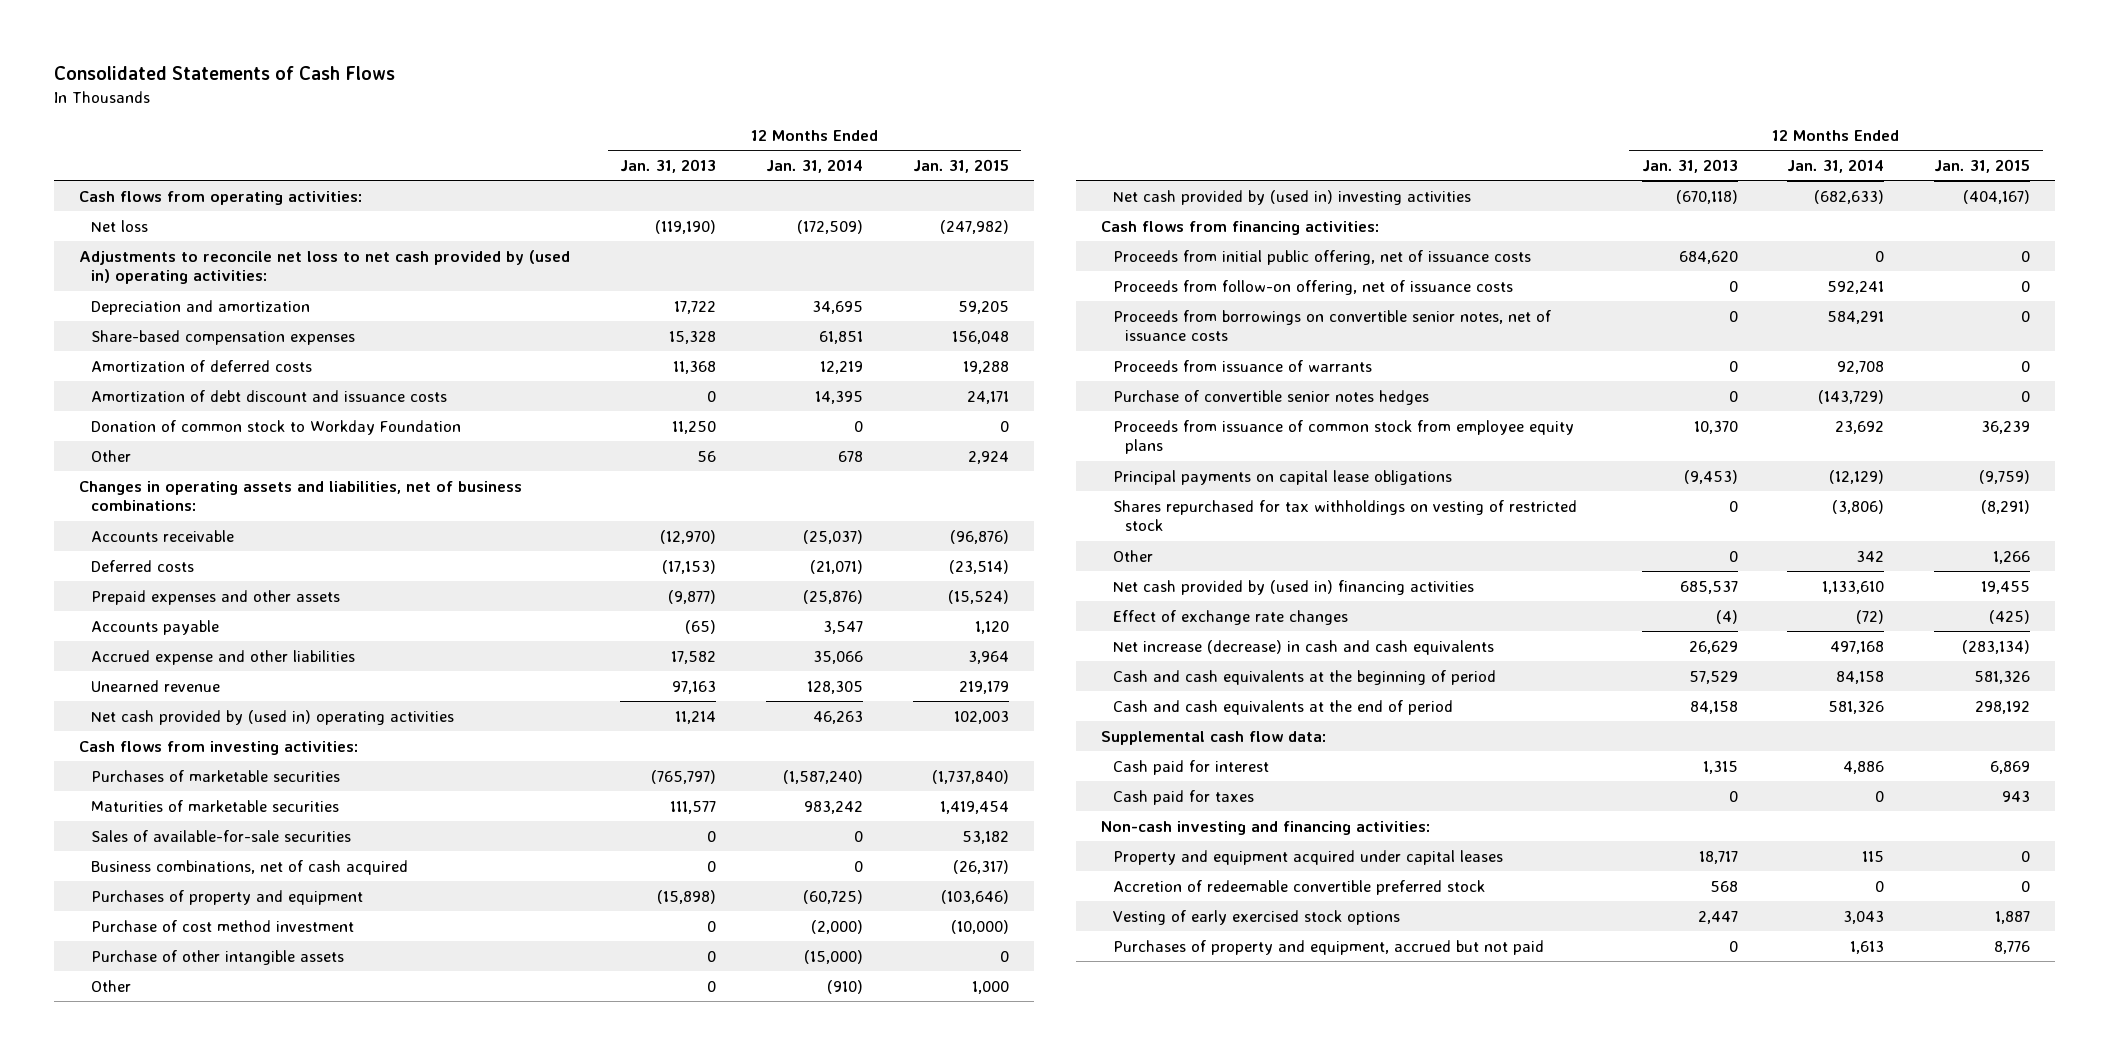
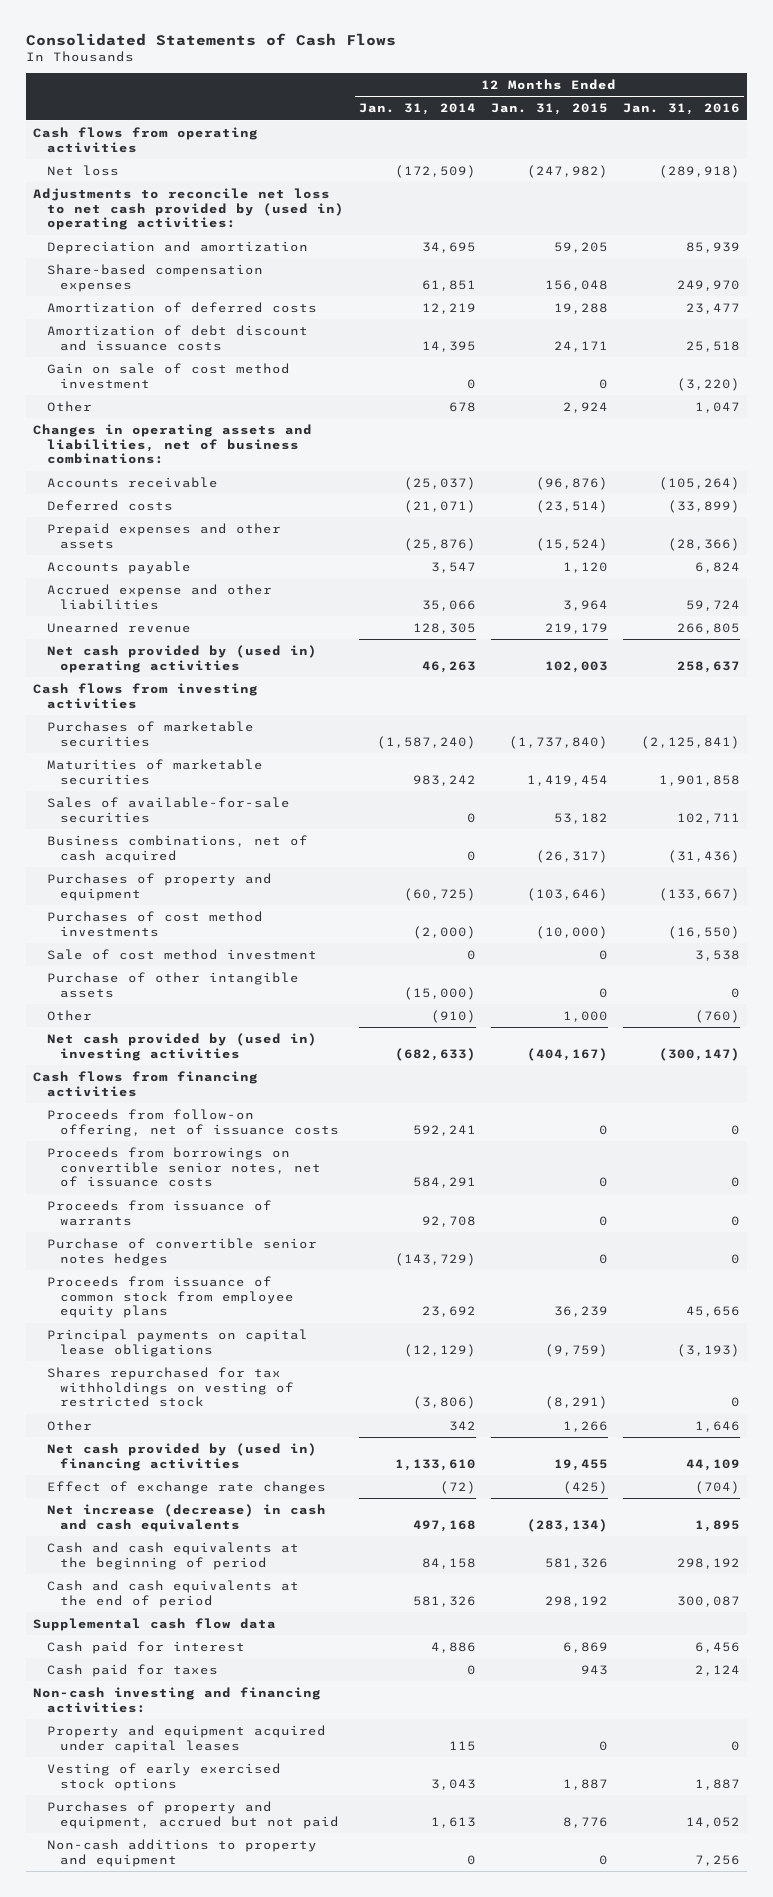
[620,158,717,173] Jan. 31, 2013 -> none
none -> [622,103,740,116] Jan. 31, 2016
[79,190,363,205] Cash flows from operating activities: -> [33,126,259,153] Cash flows from operating activities
[91,419,462,435] Donation of common stock to Workday Foundation -> none
none -> [46,362,290,389] Gain on sale of cost method investment
[79,740,359,755] Cash flows from investing activities: -> [33,682,259,709] Cash flows from investing activities
[91,919,355,932] Purchase of cost method investment -> [46,910,263,937] Purchases of cost method investments
none -> [46,948,317,960] Sale of cost method investment
[1112,249,1531,265] Proceeds from initial public offering, net of issuance costs -> none
[1100,220,1379,235] Cash flows from financing activities: -> [33,1070,259,1097] Cash flows from financing activities
[1100,730,1326,745] Supplemental cash flow data: -> [33,1617,277,1631] Supplemental cash flow data
[1112,879,1485,895] Accretion of redeemable convertible preferred stock -> none
none -> [46,1838,317,1867] Non-cash additions to property and equipment

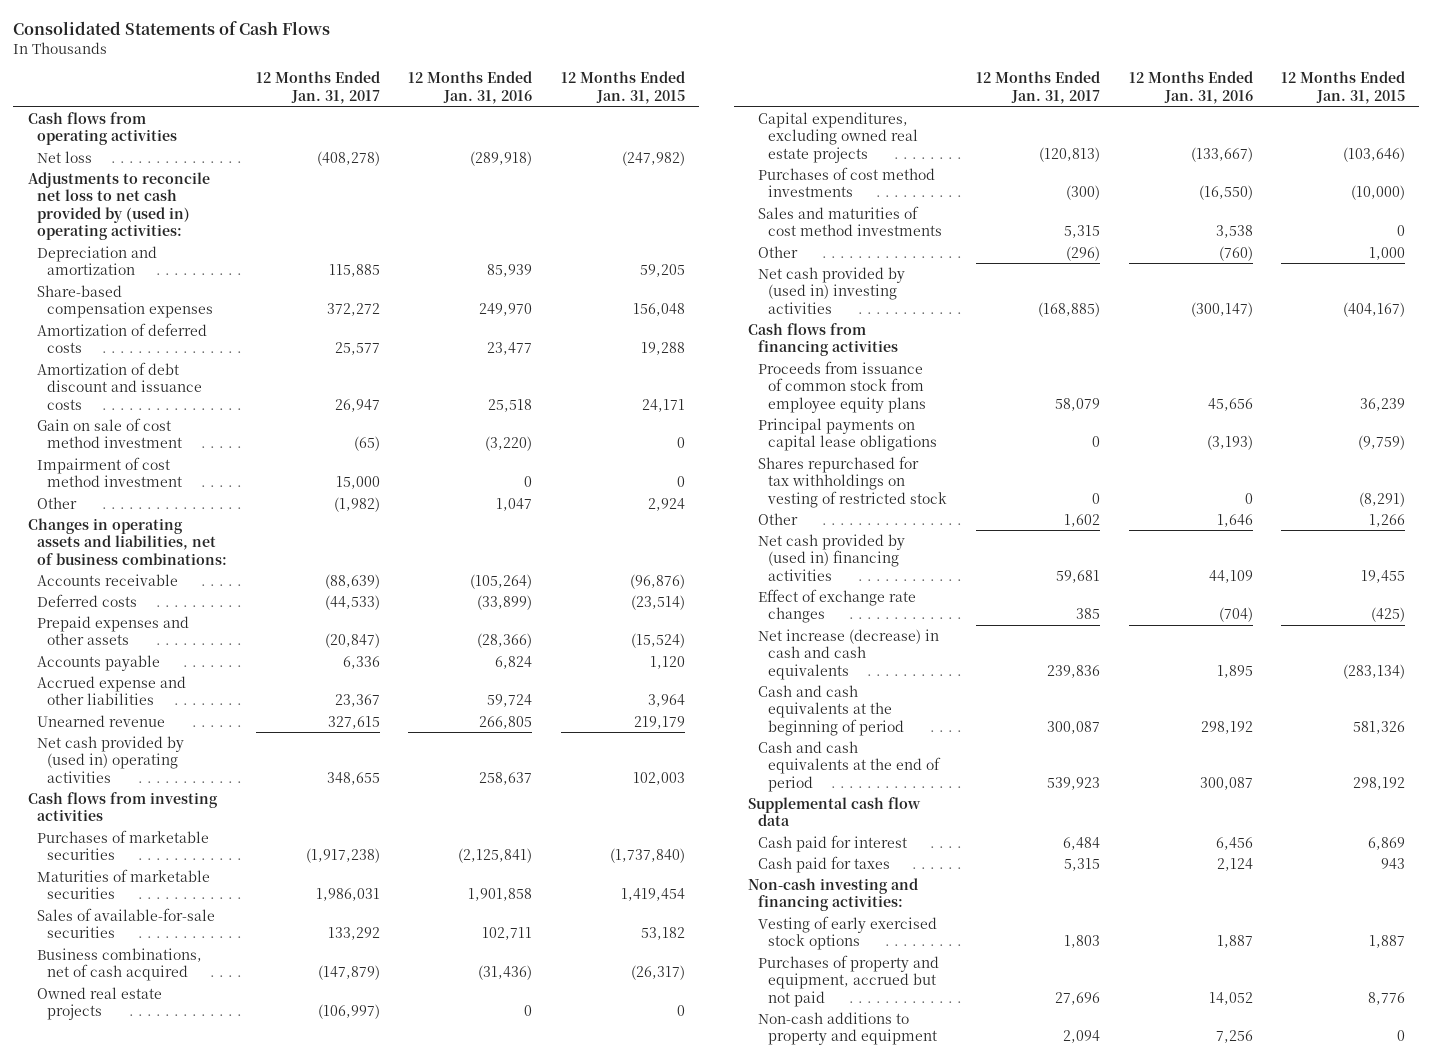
[358,103,476,116] Jan. 31, 2014 -> none
none -> [255,71,380,104] 12 Months Ended Jan. 31, 2017
none -> [37,456,183,488] Impairment of cost method investment
none -> [37,986,163,1021] Owned real estate projects
[46,872,272,901] Purchases of property and equipment -> [757,111,918,163] Capital expenditures, excluding owned real estate projects
[46,971,299,998] Purchase of other intangible assets -> none
[46,948,317,960] Sale of cost method investment -> [757,205,942,237] Sales and maturities of cost method investments
[46,1108,339,1137] Proceeds from follow-on offering, net of issuance costs -> none
[46,1146,321,1188] Proceeds from borrowings on convertible senior notes, net of issuance costs -> none
[46,1199,272,1226] Proceeds from issuance of warrants -> none
[46,1237,317,1266] Purchase of convertible senior notes hedges -> none
[46,1724,326,1753] Property and equipment acquired under capital leases -> none

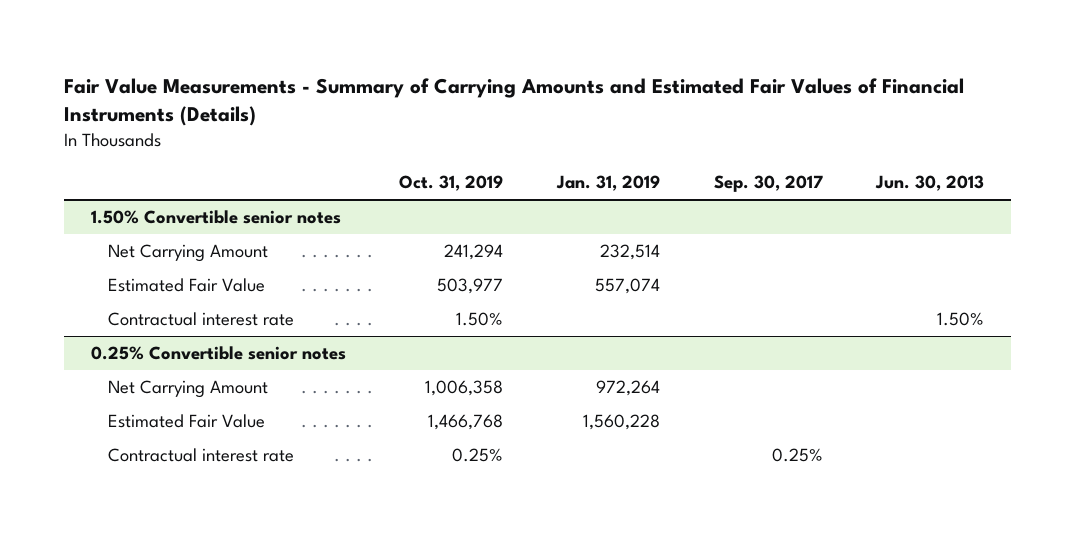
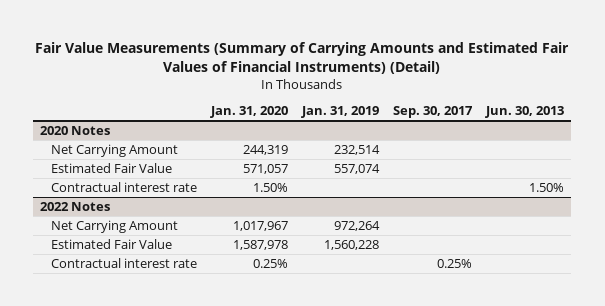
[64,77,965,127] Fair Value Measurements - Summary of Carrying Amounts and Estimated Fair Values of Financial Instruments (Details) -> [35,41,570,74] Fair Value Measurements (Summary of Carrying Amounts and Estimated Fair Values of Financial Instruments) (Detail)
[399,174,504,191] Oct. 31, 2019 -> none
none -> [210,106,289,119] Jan. 31, 2020
[90,210,341,225] 1.50% Convertible senior notes -> [40,126,111,136] 2020 Notes
[90,346,346,361] 0.25% Convertible senior notes -> none
none -> [40,202,111,212] 2022 Notes

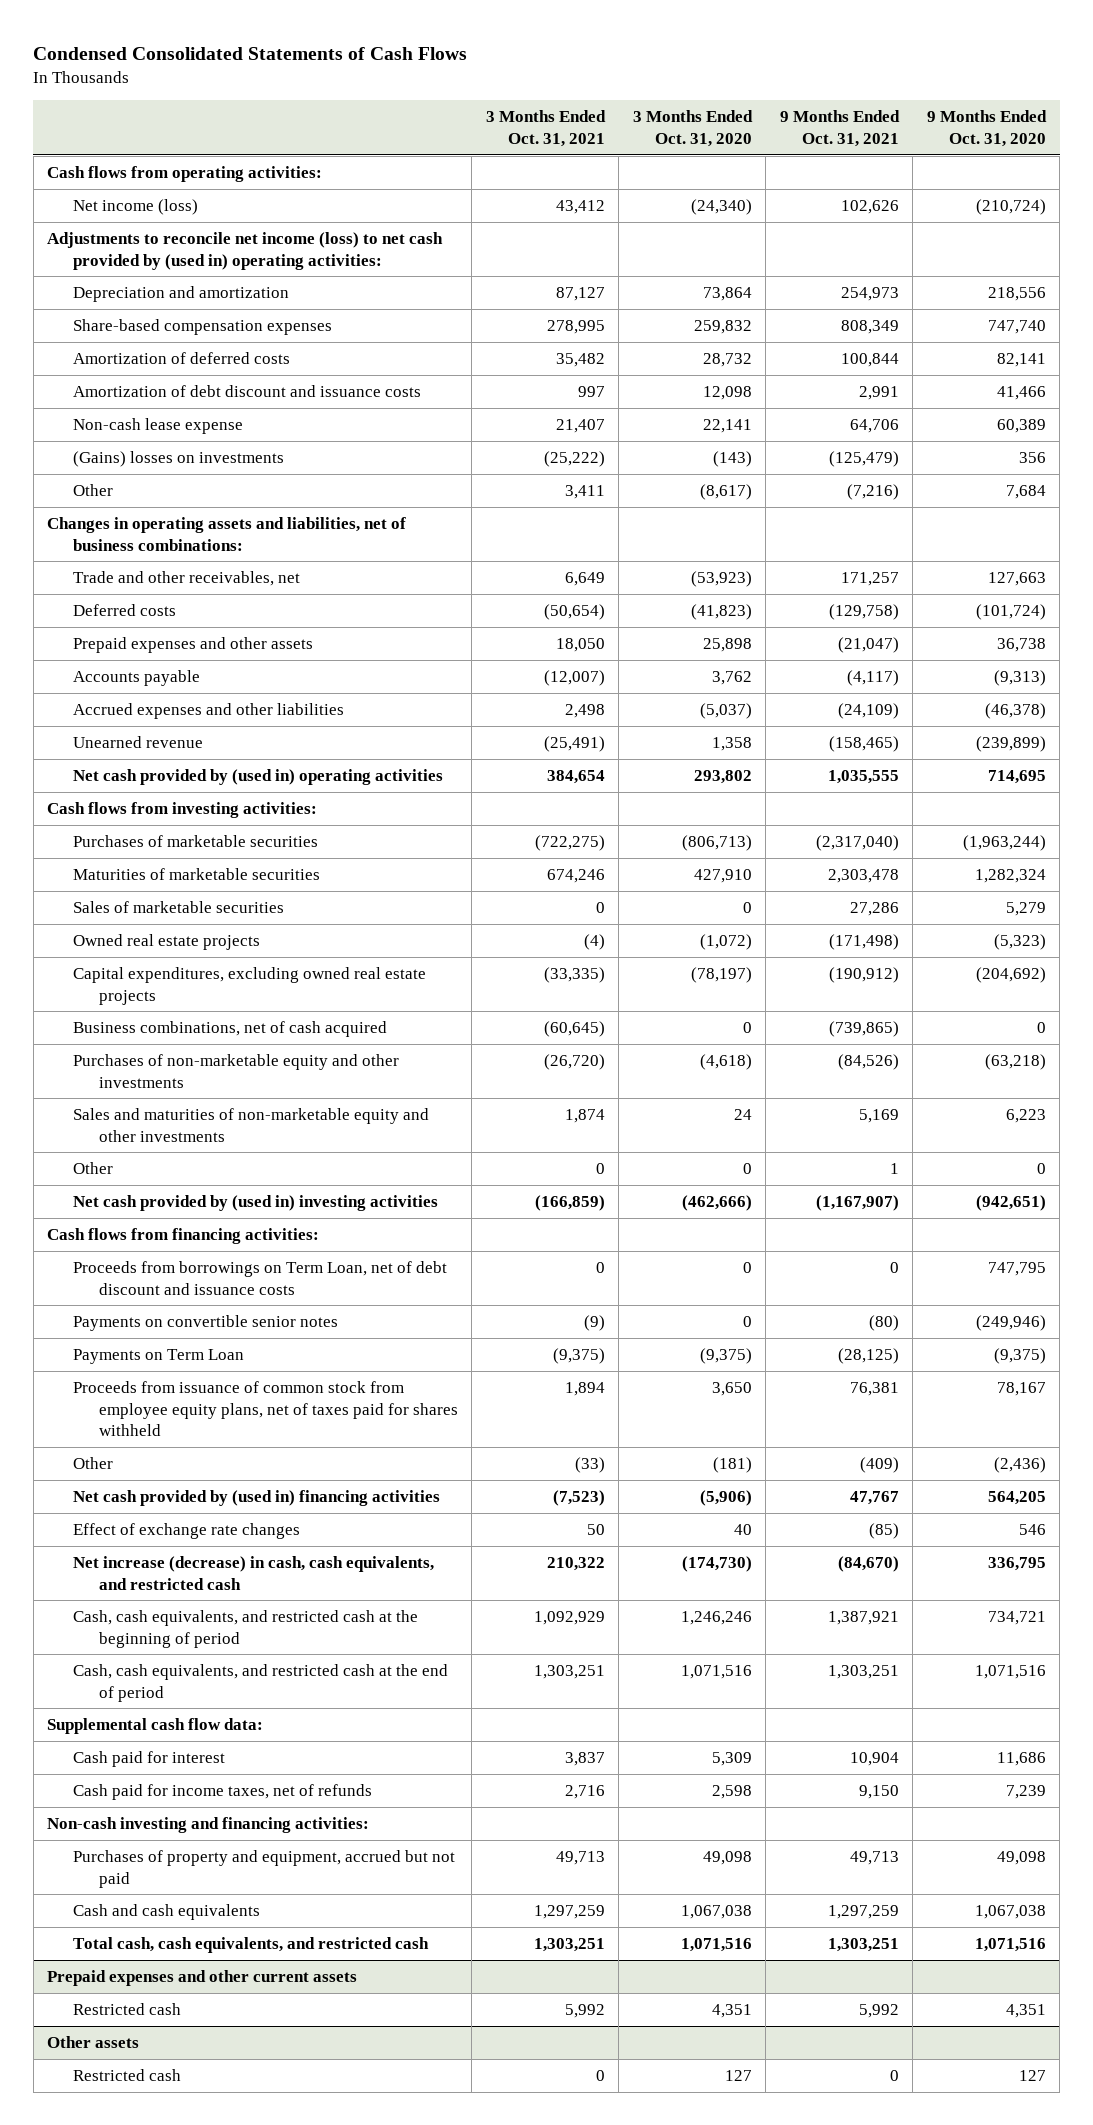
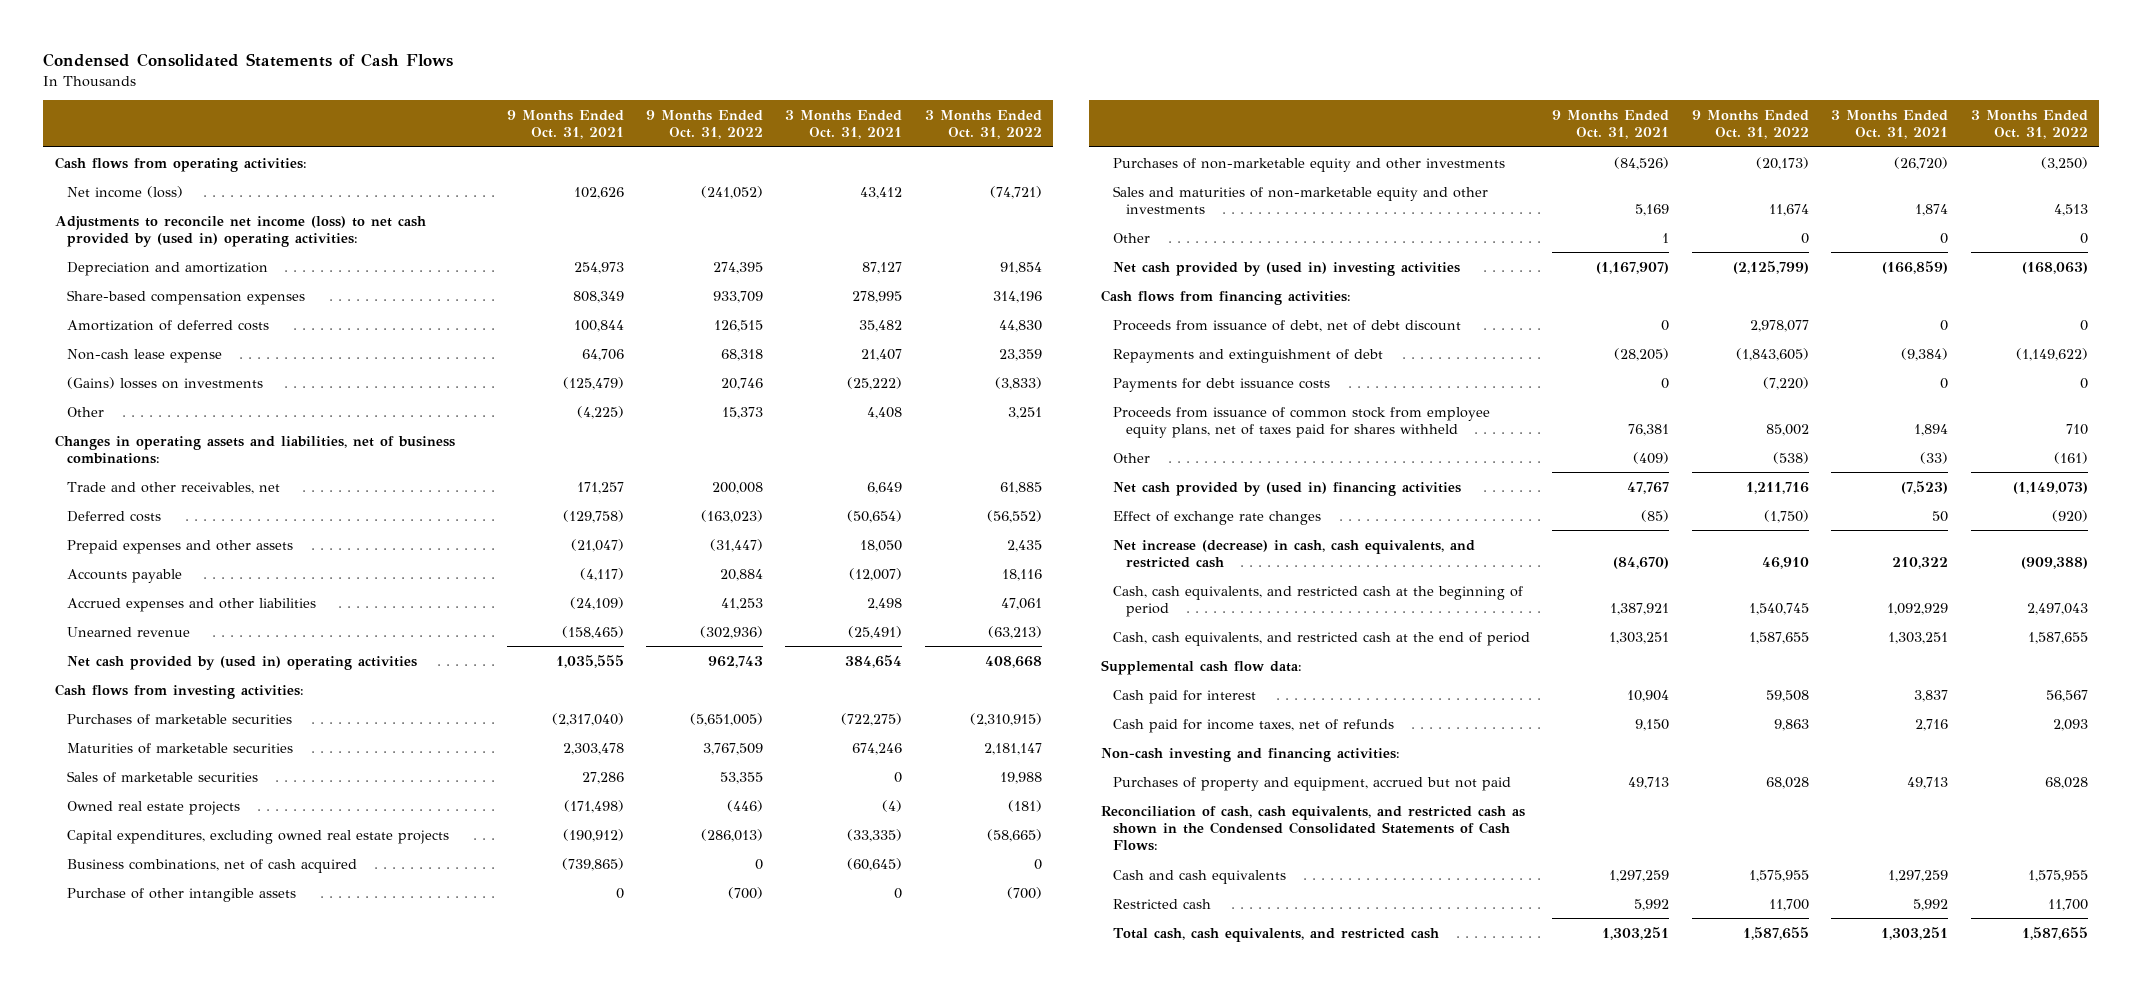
[632,110,753,147] 3 Months Ended Oct. 31, 2020 -> none
[926,110,1047,147] 9 Months Ended Oct. 31, 2020 -> none
none -> [645,110,763,140] 9 Months Ended Oct. 31, 2022
none -> [924,110,1042,140] 3 Months Ended Oct. 31, 2022
[73,384,422,397] Amortization of debt discount and issuance costs -> none
[564,484,605,499] 3,411 -> [867,406,903,419] 4,408
[846,483,899,500] (7,216) -> [576,405,624,419] (4,225)
none -> [67,887,297,902] Purchase of other intangible assets
[73,1314,339,1331] Payments on convertible senior notes -> none
[73,1348,245,1364] Payments on Term Loan -> none
[73,1260,448,1295] Proceeds from borrowings on Term Loan, net of debt discount and issuance costs -> [1113,319,1462,332] Proceeds from issuance of debt, net of debt discount
none -> [1113,348,1384,363] Repayments and extinguishment of debt
none -> [1113,377,1331,392] Payments for debt issuance costs
none -> [1100,805,1525,852] Reconciliation of cash, cash equivalents, and restricted cash as shown in the Condensed Consolidated Statements of Cash Flows:
[47,1969,358,1986] Prepaid expenses and other current assets -> none
[47,2035,140,2048] Other assets -> none
[73,2068,182,2081] Restricted cash -> none
[73,1936,430,1953] Total cash, cash equivalents, and restricted cash -> [1113,927,1440,942] Total cash, cash equivalents, and restricted cash

